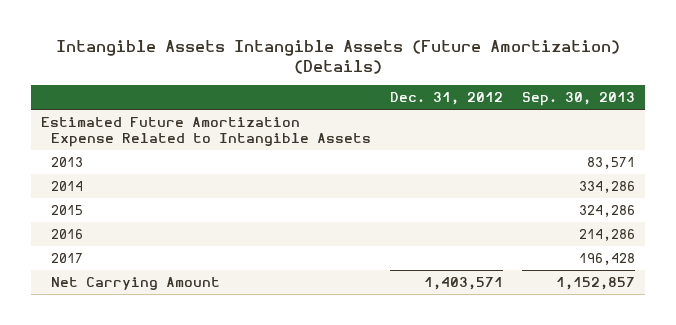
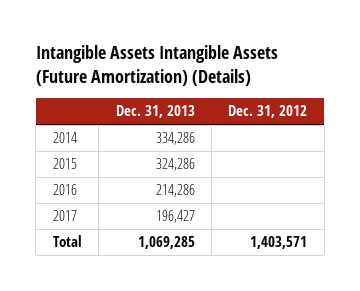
[522,92,636,107] Sep. 30, 2013 -> none
none -> [115,105,195,119] Dec. 31, 2013
[40,117,371,147] Estimated Future Amortization Expense Related to Intangible Assets -> none
[50,157,83,168] 2013 -> none
[50,277,220,291] Net Carrying Amount -> [52,235,82,248] Total

